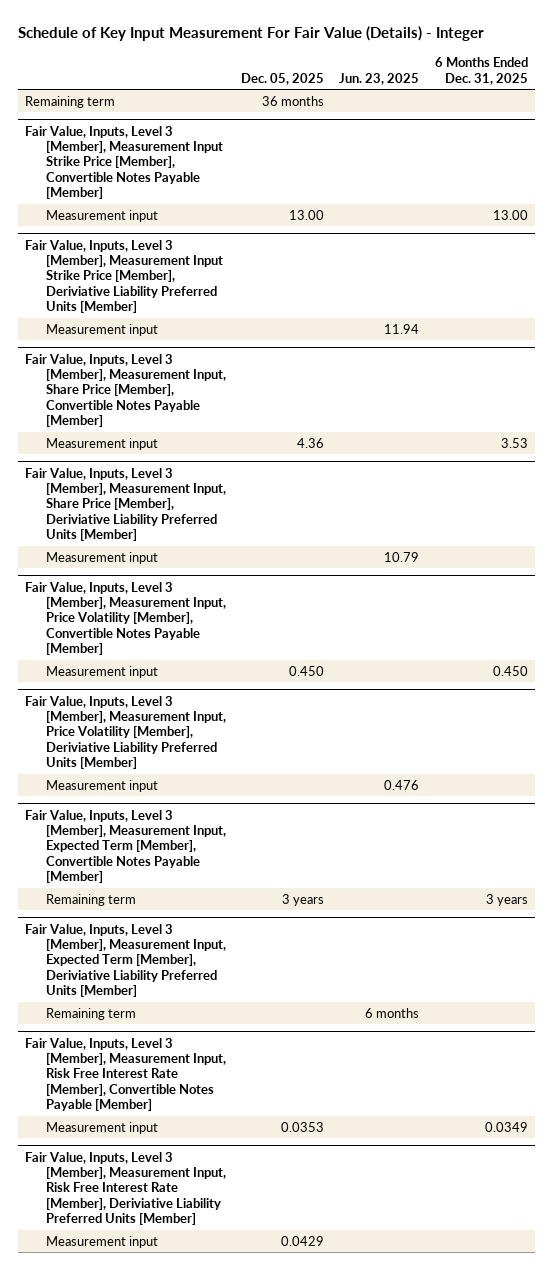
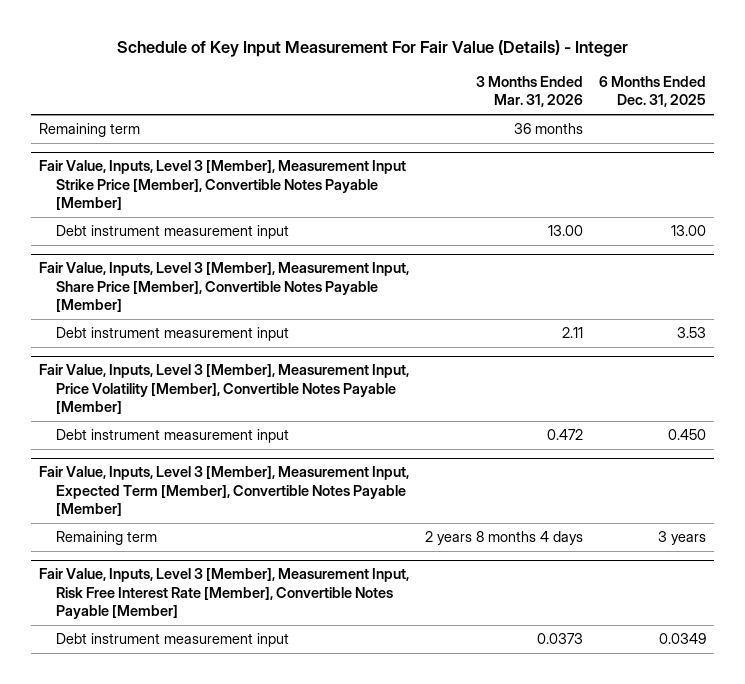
[241,72,325,85] Dec. 05, 2025 -> none
[339,72,420,85] Jun. 23, 2025 -> none
none -> [476,76,584,108] 3 Months Ended Mar. 31, 2026
[25,239,223,314] Fair Value, Inputs, Level 3 [Member], Measurement Input Strike Price [Member], Deriviative Liability Preferred Units [Member] -> none
[45,323,158,336] Measurement input -> none
[45,209,158,222] Measurement input -> [56,225,290,240] Debt instrument measurement input
[25,467,226,542] Fair Value, Inputs, Level 3 [Member], Measurement Input, Share Price [Member], Deriviative Liability Preferred Units [Member] -> none
[45,551,158,564] Measurement input -> none
[45,437,158,450] Measurement input -> [56,327,290,342] Debt instrument measurement input
[25,695,226,770] Fair Value, Inputs, Level 3 [Member], Measurement Input, Price Volatility [Member], Deriviative Liability Preferred Units [Member] -> none
[45,779,158,792] Measurement input -> none
[45,665,158,678] Measurement input -> [56,429,290,444] Debt instrument measurement input
[25,923,226,998] Fair Value, Inputs, Level 3 [Member], Measurement Input, Expected Term [Member], Deriviative Liability Preferred Units [Member] -> none
[45,1007,136,1020] Remaining term -> none
[25,1151,226,1226] Fair Value, Inputs, Level 3 [Member], Measurement Input, Risk Free Interest Rate [Member], Deriviative Liability Preferred Units [Member] -> none
[45,1235,158,1248] Measurement input -> none
[45,1121,158,1134] Measurement input -> [56,633,290,648] Debt instrument measurement input

